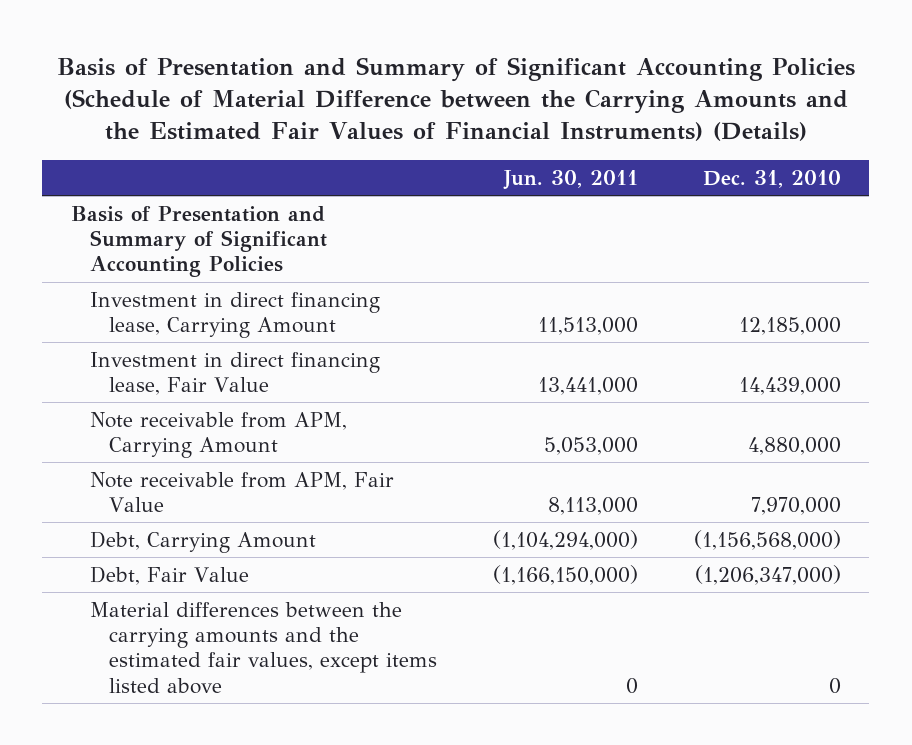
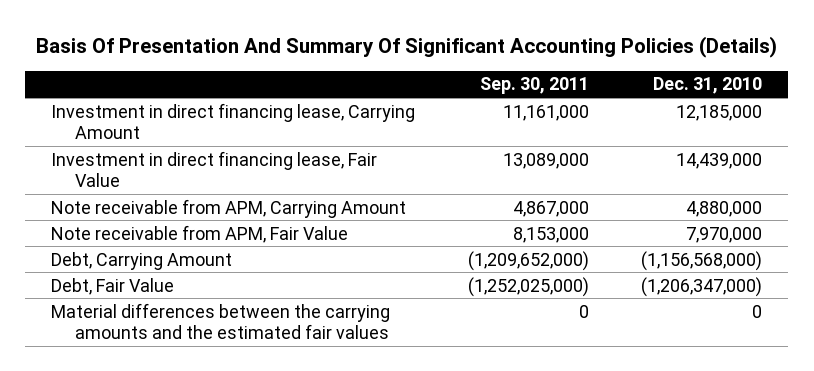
[56,56,855,142] Basis of Presentation and Summary of Significant Accounting Policies (Schedule of Material Difference between the Carrying Amounts and the Estimated Fair Values of Financial Instruments) (Details) -> [35,35,777,58] Basis Of Presentation And Summary Of Significant Accounting Policies (Details)
[503,169,639,190] Jun. 30, 2011 -> none
none -> [479,77,589,95] Sep. 30, 2011
[70,205,327,278] Basis of Presentation and Summary of Significant Accounting Policies -> none
[89,601,437,694] Material differences between the carrying amounts and the estimated fair values, except items listed above -> [51,302,391,339] Material differences between the carrying amounts and the estimated fair values

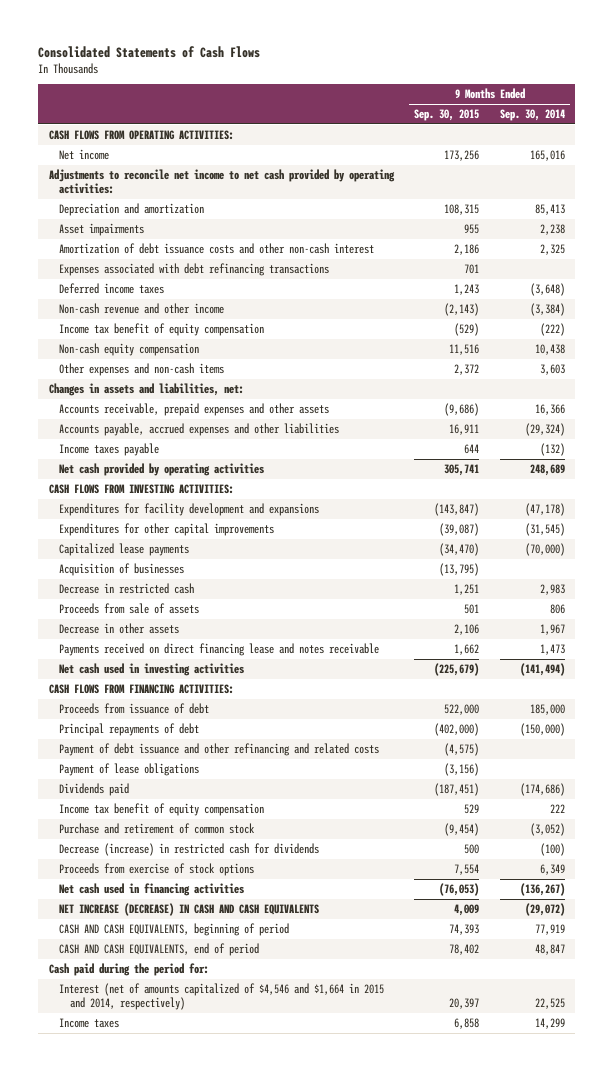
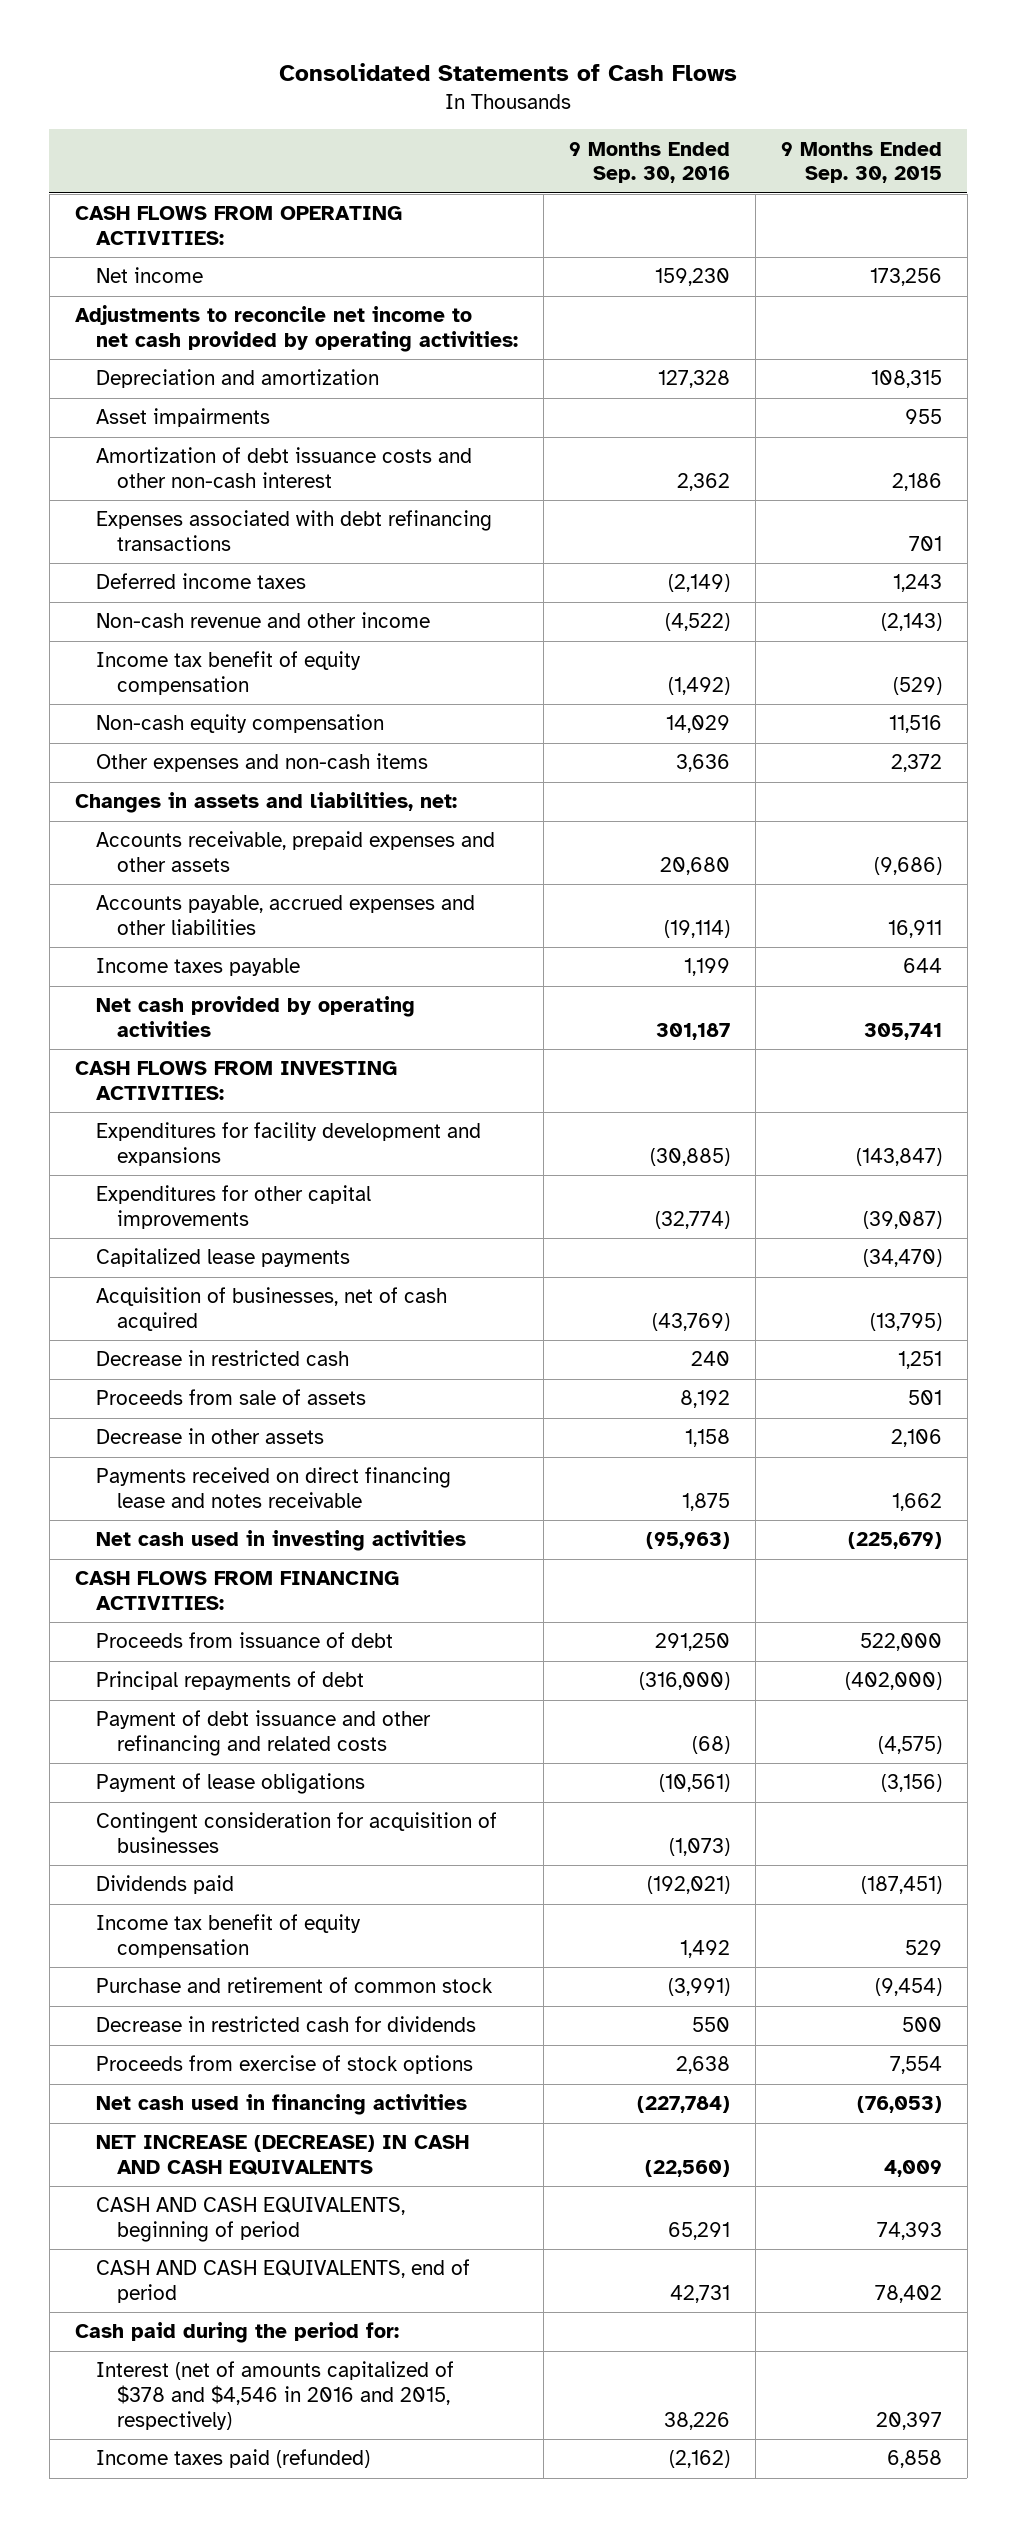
[500,109,566,122] Sep. 30, 2014 -> none
none -> [568,141,730,184] 9 Months Ended Sep. 30, 2016
[59,562,185,576] Acquisition of businesses -> [95,1287,447,1332] Acquisition of businesses, net of cash acquired
none -> [95,1812,497,1854] Contingent consideration for acquisition of businesses
[59,842,320,856] Decrease (increase) in restricted cash for dividends -> [95,2016,476,2033] Decrease in restricted cash for dividends
[59,982,385,1011] Interest (net of amounts capitalized of $4,546 and $1,664 in 2015 and 2014, respectively) -> [95,2361,454,2430] Interest (net of amounts capitalized of $378 and $4,546 in 2016 and 2015, respectively)
[59,1017,120,1028] Income taxes -> [95,2449,370,2469] Income taxes paid (refunded)

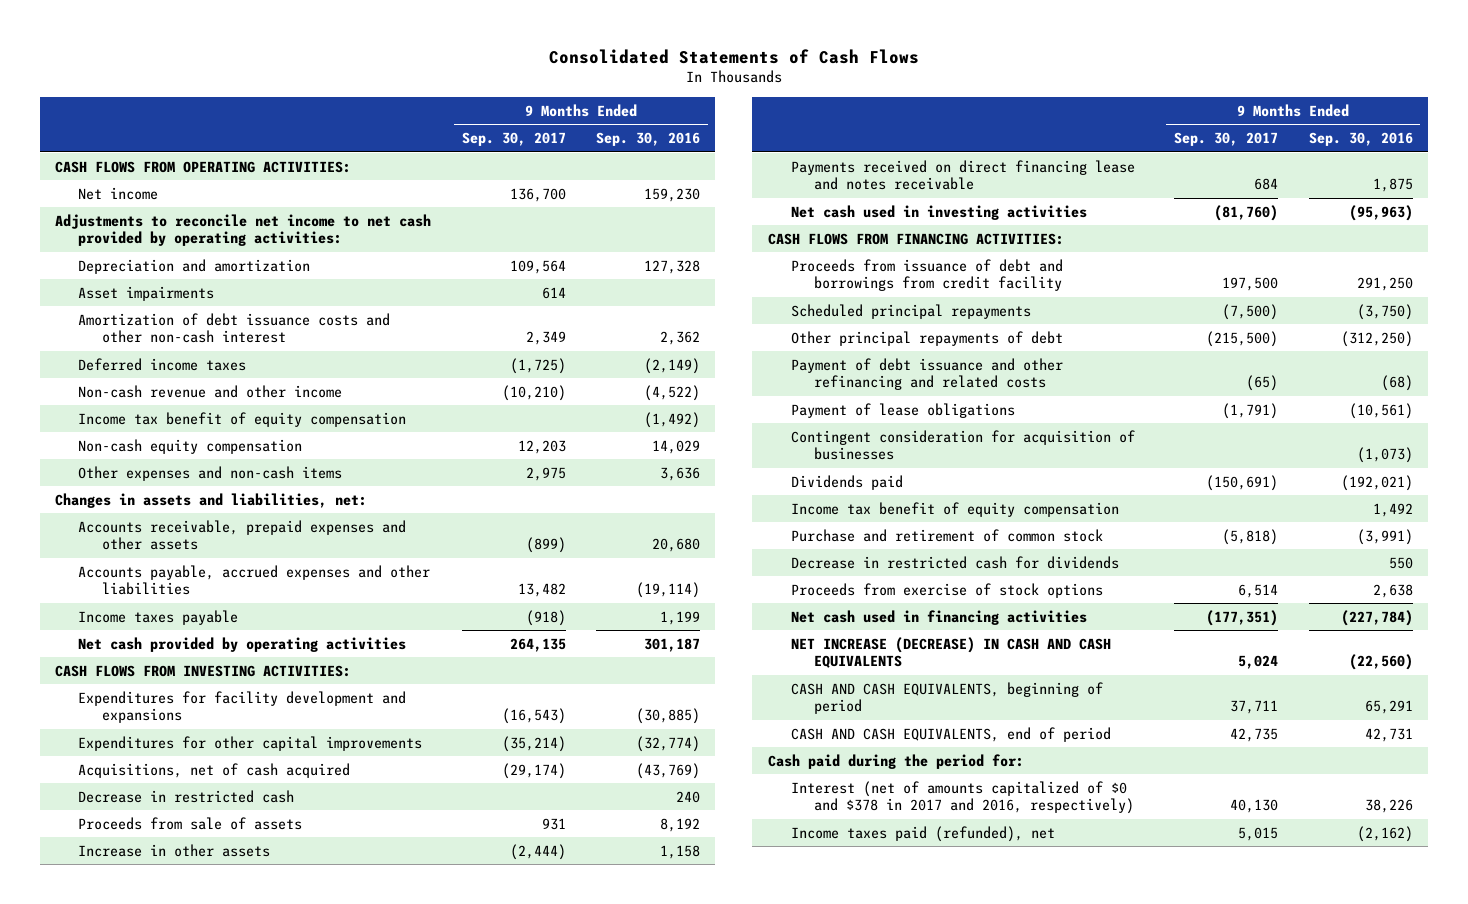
[780,141,942,184] 9 Months Ended Sep. 30, 2015 -> none
none -> [461,132,566,147] Sep. 30, 2017
[95,510,492,552] Expenses associated with debt refinancing transactions -> none
[95,1248,350,1268] Capitalized lease payments -> none
[95,1287,447,1332] Acquisition of businesses, net of cash acquired -> [78,762,351,778] Acquisitions, net of cash acquired
[95,1428,324,1445] Decrease in other assets -> [78,843,271,857] Increase in other assets
[95,1632,393,1649] Proceeds from issuance of debt -> [790,258,1063,292] Proceeds from issuance of debt and borrowings from credit facility
[95,1671,364,1691] Principal repayments of debt -> [790,303,1031,319] Scheduled principal repayments
[638,1672,730,1691] (316,000) -> [1356,303,1413,320] (3,750)
none -> [790,330,1063,346] Other principal repayments of debt
[95,2361,454,2430] Interest (net of amounts capitalized of $378 and $4,546 in 2016 and 2015, respectively) -> [790,780,1135,815] Interest (net of amounts capitalized of $0 and $378 in 2017 and 2016, respectively)
[95,2449,370,2469] Income taxes paid (refunded) -> [790,825,1055,842] Income taxes paid (refunded), net

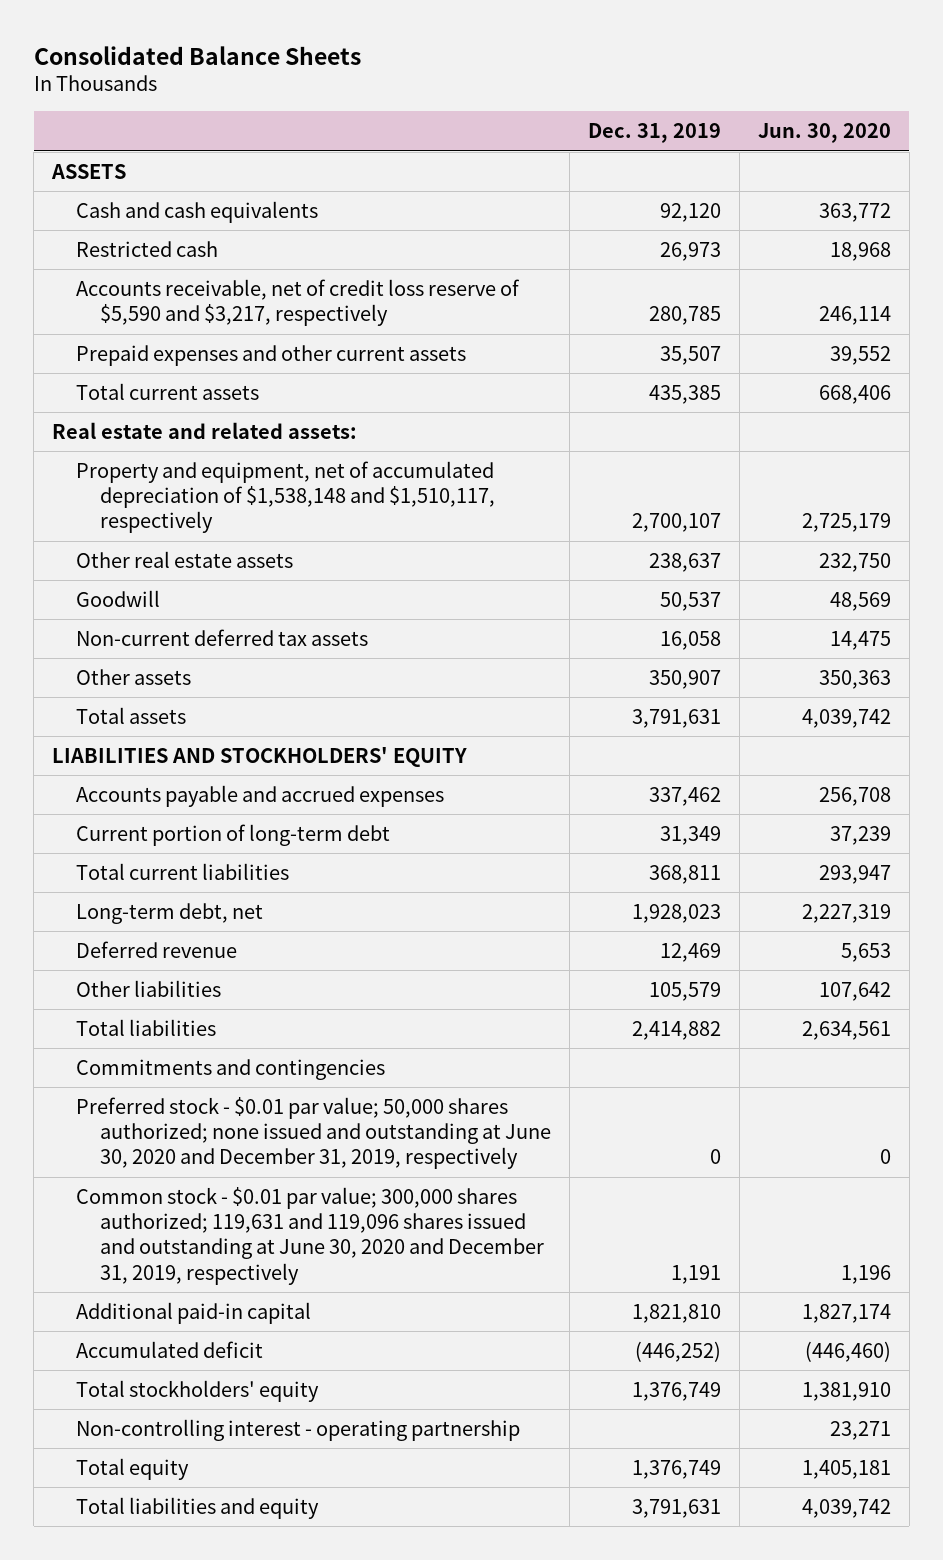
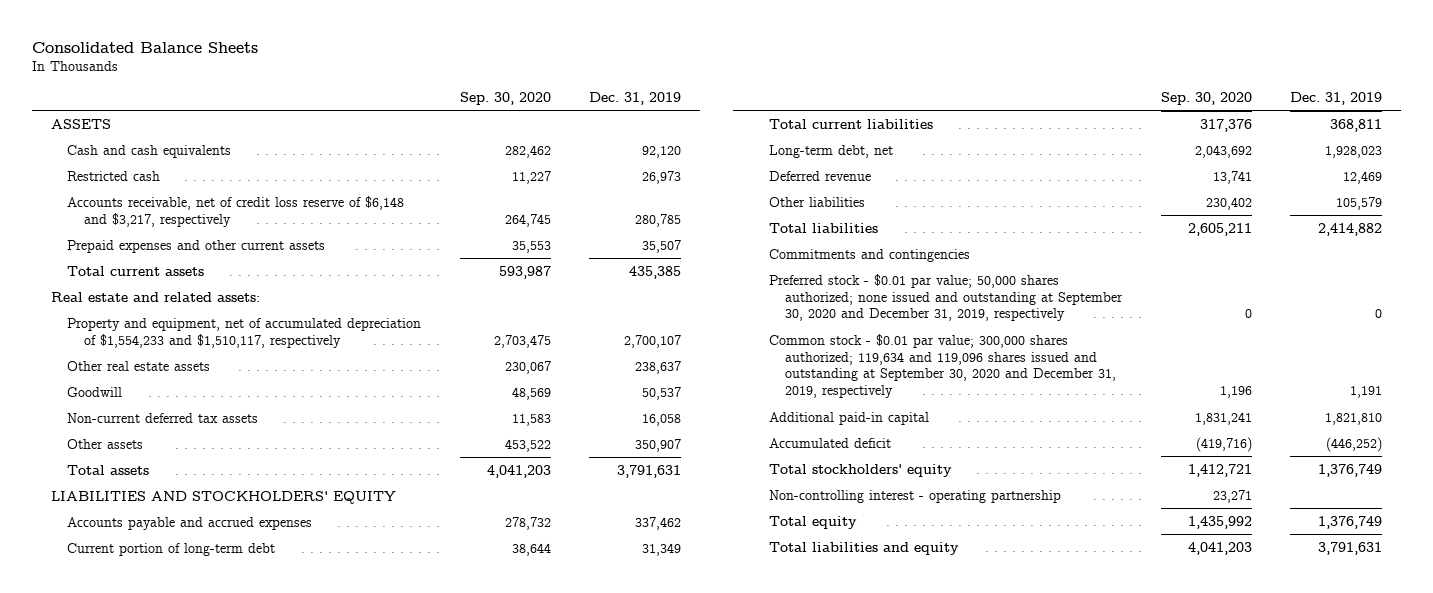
[757,123,891,144] Jun. 30, 2020 -> none
none -> [459,91,551,105] Sep. 30, 2020
[76,278,521,327] Accounts receivable, net of credit loss reserve of $5,590 and $3,217, respectively -> [67,195,405,227] Accounts receivable, net of credit loss reserve of $6,148 and $3,217, respectively
[76,460,495,534] Property and equipment, net of accumulated depreciation of $1,538,148 and $1,510,117, respectively -> [67,317,422,348] Property and equipment, net of accumulated depreciation of $1,554,233 and $1,510,117, respectively
[76,1096,551,1170] Preferred stock - $0.01 par value; 50,000 shares authorized; none issued and outstanding at June 30, 2020 and December 31, 2019, respectively -> [768,273,1123,322] Preferred stock - $0.01 par value; 50,000 shares authorized; none issued and outstanding at September 30, 2020 and December 31, 2019, respectively
[76,1186,544,1285] Common stock - $0.01 par value; 300,000 shares authorized; 119,631 and 119,096 shares issued and outstanding at June 30, 2020 and December 31, 2019, respectively -> [768,333,1116,399] Common stock - $0.01 par value; 300,000 shares authorized; 119,634 and 119,096 shares issued and outstanding at September 30, 2020 and December 31, 2019, respectively

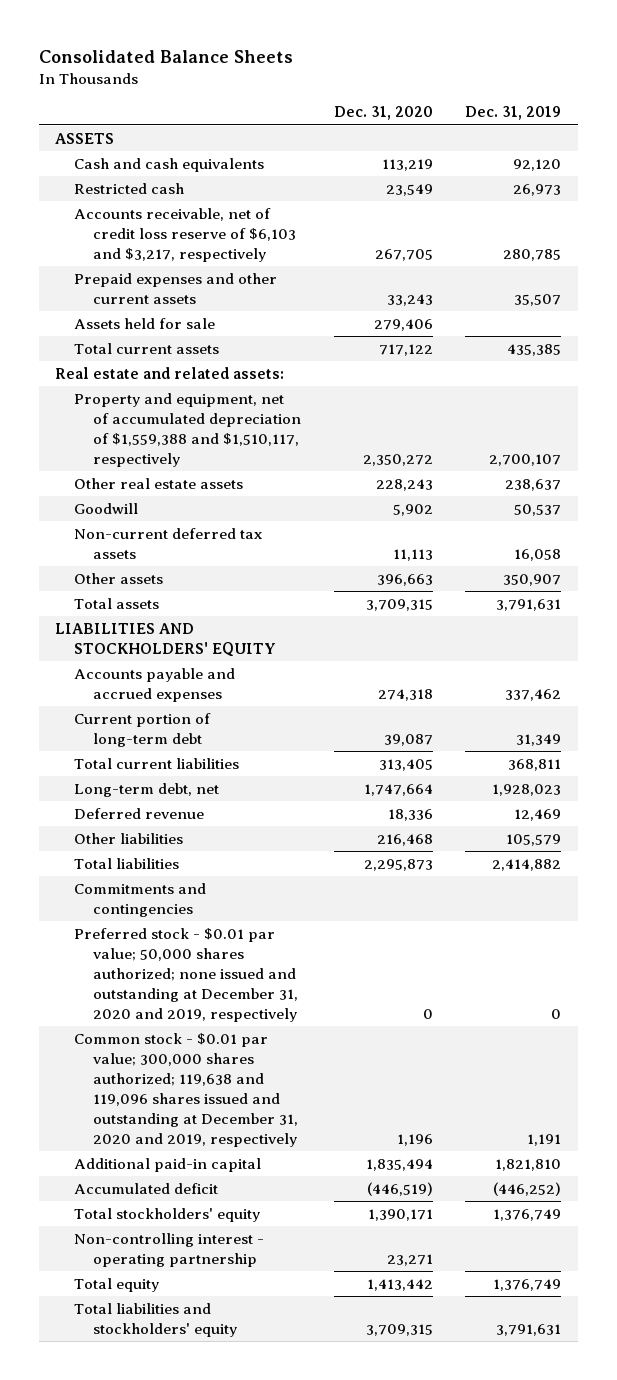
[459,91,551,105] Sep. 30, 2020 -> none
none -> [333,106,433,121] Dec. 31, 2020
[67,195,405,227] Accounts receivable, net of credit loss reserve of $6,148 and $3,217, respectively -> [74,208,296,262] Accounts receivable, net of credit loss reserve of $6,103 and $3,217, respectively
none -> [74,318,216,330] Assets held for sale
[67,317,422,348] Property and equipment, net of accumulated depreciation of $1,554,233 and $1,510,117, respectively -> [74,393,301,467] Property and equipment, net of accumulated depreciation of $1,559,388 and $1,510,117, respectively
[768,273,1123,322] Preferred stock - $0.01 par value; 50,000 shares authorized; none issued and outstanding at September 30, 2020 and December 31, 2019, respectively -> [74,928,298,1022] Preferred stock - $0.01 par value; 50,000 shares authorized; none issued and outstanding at December 31, 2020 and 2019, respectively
[768,333,1116,399] Common stock - $0.01 par value; 300,000 shares authorized; 119,634 and 119,096 shares issued and outstanding at September 30, 2020 and December 31, 2019, respectively -> [74,1033,298,1147] Common stock - $0.01 par value; 300,000 shares authorized; 119,638 and 119,096 shares issued and outstanding at December 31, 2020 and 2019, respectively
[768,541,959,555] Total liabilities and equity -> [74,1303,237,1338] Total liabilities and stockholders' equity

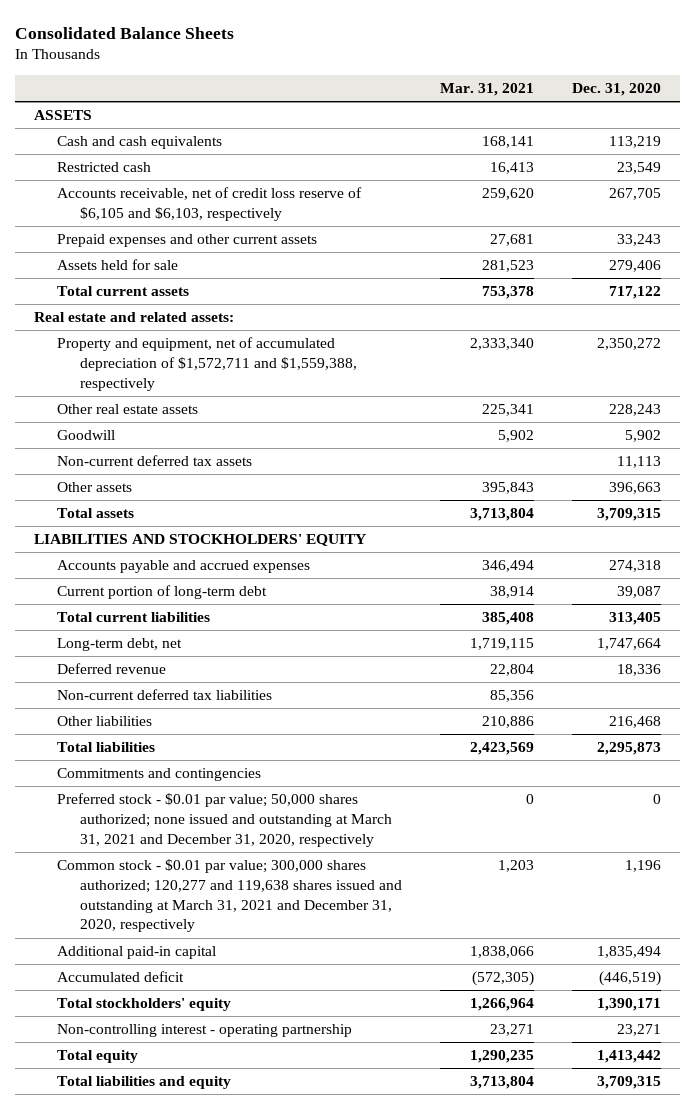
[465,106,562,121] Dec. 31, 2019 -> none
none -> [439,82,534,96] Mar. 31, 2021
[74,208,296,262] Accounts receivable, net of credit loss reserve of $6,103 and $3,217, respectively -> [56,187,362,221] Accounts receivable, net of credit loss reserve of $6,105 and $6,103, respectively
[74,393,301,467] Property and equipment, net of accumulated depreciation of $1,559,388 and $1,510,117, respectively -> [56,337,357,391] Property and equipment, net of accumulated depreciation of $1,572,711 and $1,559,388, respectively
none -> [56,689,272,701] Non-current deferred tax liabilities
[74,928,298,1022] Preferred stock - $0.01 par value; 50,000 shares authorized; none issued and outstanding at December 31, 2020 and 2019, respectively -> [56,793,392,847] Preferred stock - $0.01 par value; 50,000 shares authorized; none issued and outstanding at March 31, 2021 and December 31, 2020, respectively
[74,1033,298,1147] Common stock - $0.01 par value; 300,000 shares authorized; 119,638 and 119,096 shares issued and outstanding at December 31, 2020 and 2019, respectively -> [56,859,402,933] Common stock - $0.01 par value; 300,000 shares authorized; 120,277 and 119,638 shares issued and outstanding at March 31, 2021 and December 31, 2020, respectively
[74,1303,237,1338] Total liabilities and stockholders' equity -> [56,1076,231,1090] Total liabilities and equity

